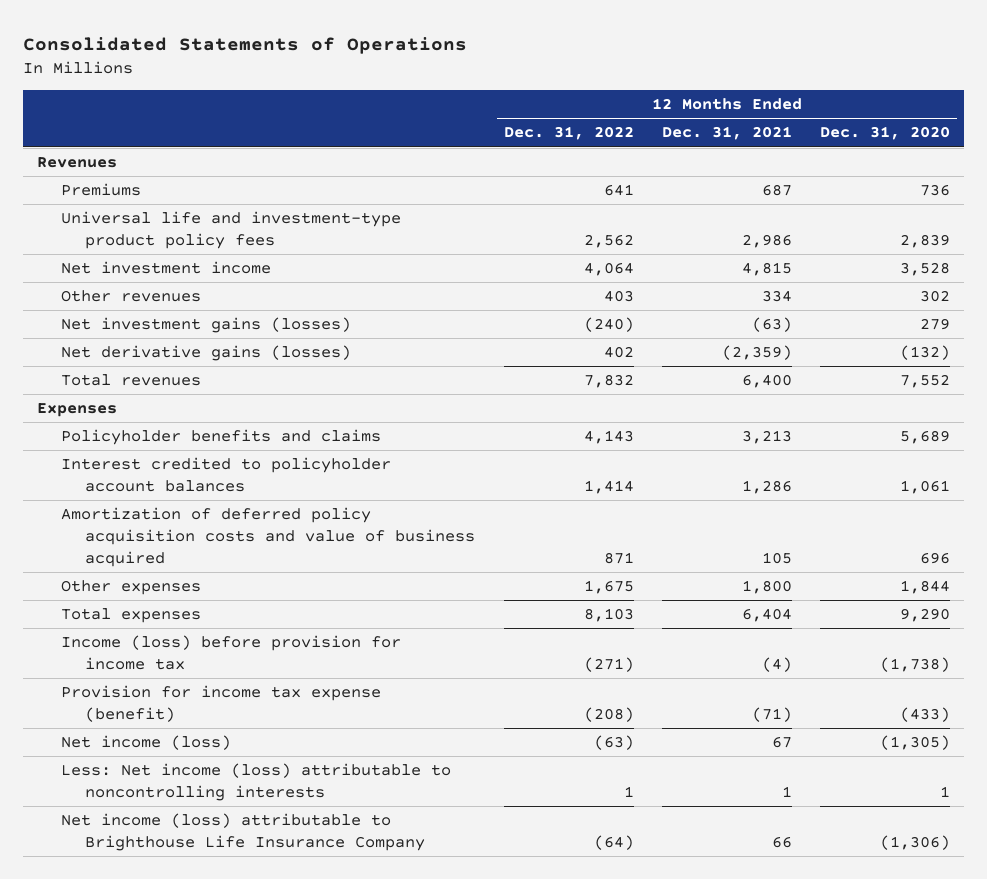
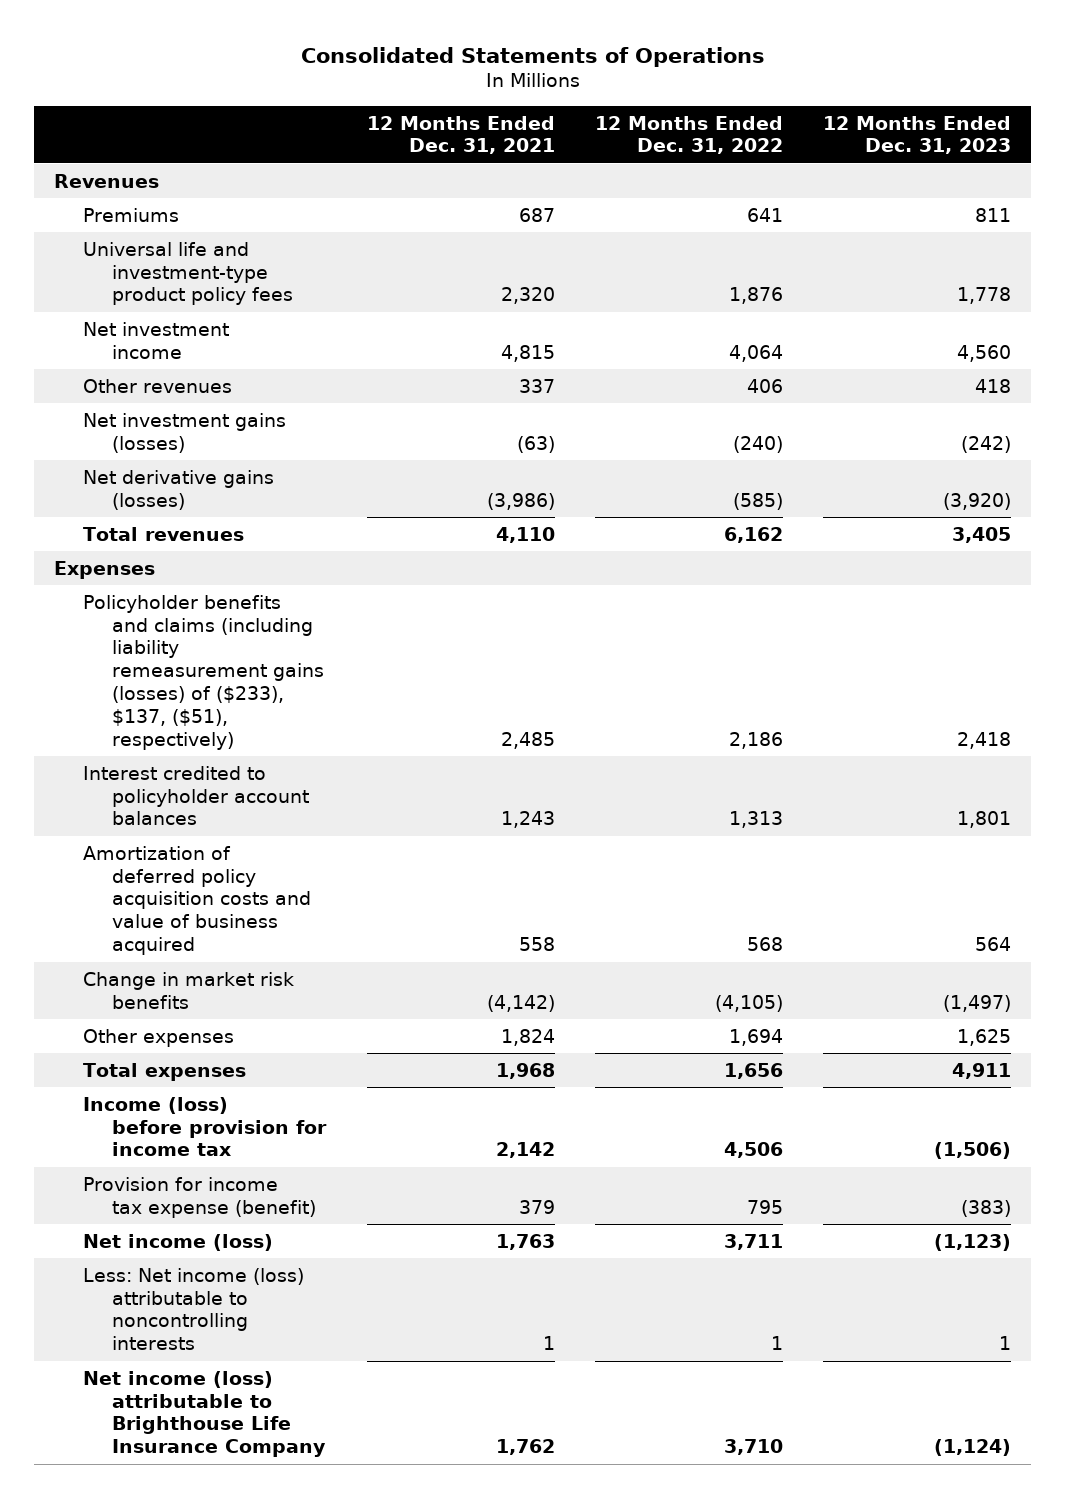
[820,126,951,141] Dec. 31, 2020 -> none
none -> [822,115,1011,155] 12 Months Ended Dec. 31, 2023
[583,234,634,249] 2,562 -> [728,287,783,305] 1,876
[741,234,792,249] 2,986 -> [500,287,555,305] 2,320
[603,290,634,303] 403 -> [746,378,783,393] 406
[761,290,792,303] 334 -> [518,378,555,393] 337
[603,346,634,359] 402 -> [732,492,783,510] (585)
[721,345,792,361] (2,359) -> [486,492,555,510] (3,986)
[583,374,634,389] 7,832 -> [723,526,783,543] 6,162
[741,374,792,389] 6,400 -> [495,526,555,543] 4,110
[61,429,382,446] Policyholder benefits and claims -> [83,594,325,750] Policyholder benefits and claims (including liability remeasurement gains (losses) of ($233), $137, ($51), respectively)
[583,430,634,445] 4,143 -> [728,731,783,749] 2,186
[741,430,792,445] 3,213 -> [500,731,555,749] 2,485
[583,480,634,495] 1,414 -> [728,811,783,829] 1,313
[741,480,792,495] 1,286 -> [500,811,555,829] 1,243
[603,551,634,564] 871 -> [746,937,783,952] 568
[761,551,792,564] 105 -> [518,937,555,952] 558
none -> [83,971,295,1009] Change in market risk benefits
[583,580,634,595] 1,675 -> [728,1028,783,1046] 1,694
[741,580,792,595] 1,800 -> [500,1028,555,1046] 1,824
[583,608,634,623] 8,103 -> [723,1062,783,1079] 1,656
[741,608,792,623] 6,404 -> [495,1062,555,1079] 1,968
[583,657,634,673] (271) -> [723,1142,783,1159] 4,506
[761,657,792,673] (4) -> [495,1142,555,1159] 2,142
[583,707,634,723] (208) -> [746,1199,783,1214] 795
[751,707,792,723] (71) -> [518,1199,555,1214] 379
[593,735,634,751] (63) -> [723,1233,783,1250] 3,711
[771,736,792,749] 67 -> [495,1233,555,1250] 1,763
[593,835,634,851] (64) -> [723,1439,783,1456] 3,710
[771,836,792,849] 66 -> [495,1439,555,1456] 1,762

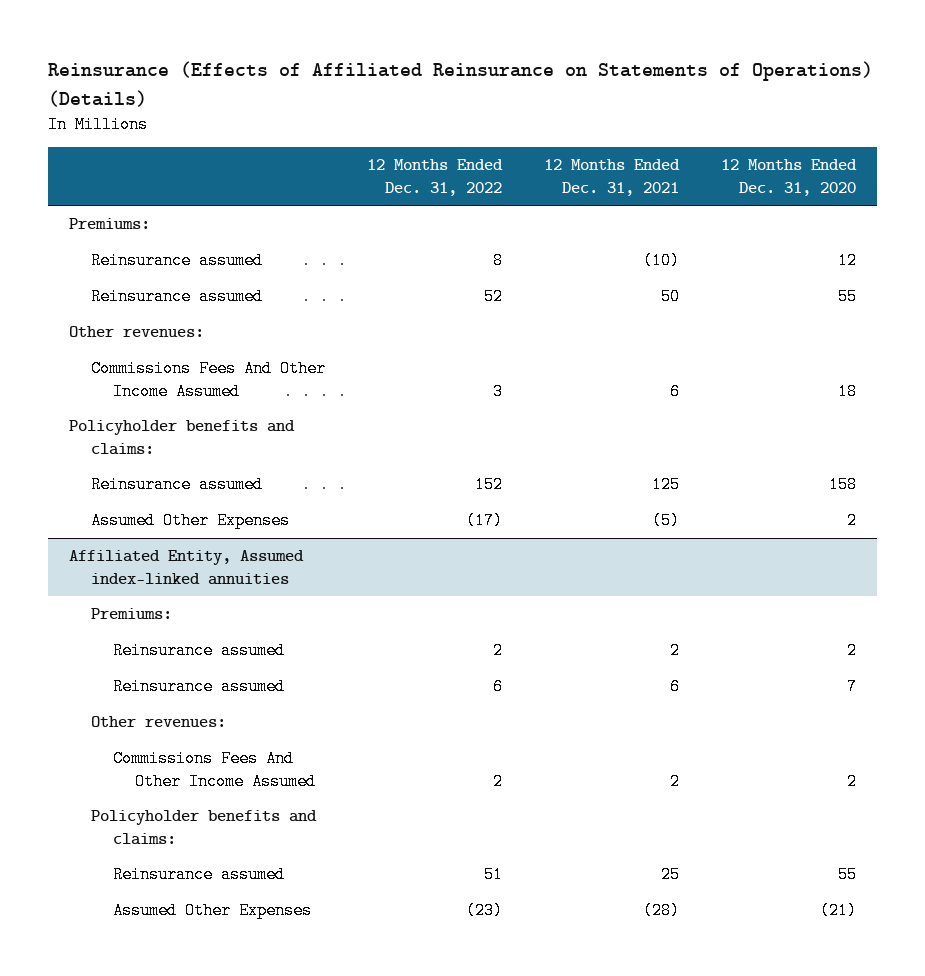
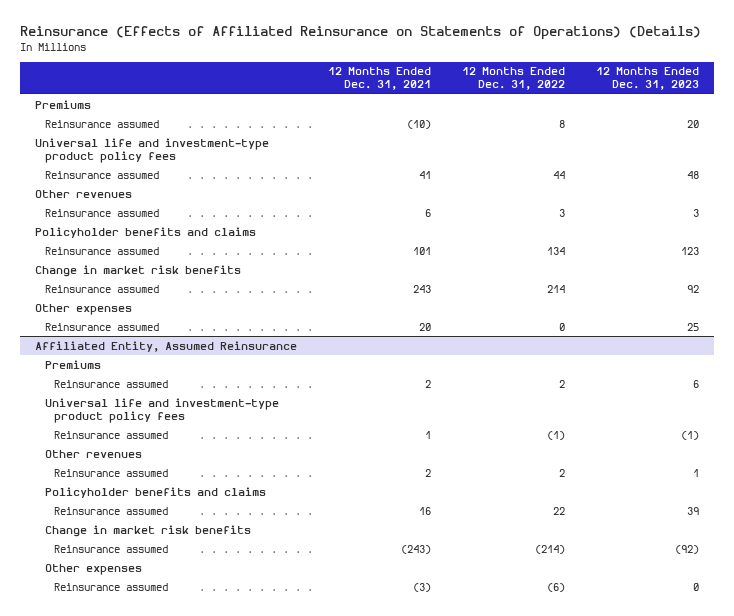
[720,159,857,196] 12 Months Ended Dec. 31, 2020 -> none
none -> [595,67,699,91] 12 Months Ended Dec. 31, 2023
[69,218,151,230] Premiums: -> [35,99,92,109] Premiums
[69,550,305,585] Affiliated Entity, Assumed index-linked annuities -> none
none -> [35,137,270,163] Universal life and investment-type product policy fees
[483,288,503,306] 52 -> [553,170,566,179] 44
[660,288,680,306] 50 -> [419,170,432,179] 41
[69,326,205,338] Other revenues: -> [35,189,133,198] Other revenues
[91,360,327,400] Commissions Fees And Other Income Assumed -> [44,208,159,217] Reinsurance assumed
[69,420,296,455] Policyholder benefits and claims: -> [35,226,257,238] Policyholder benefits and claims
[474,476,503,494] 152 -> [547,246,566,255] 134
[651,476,680,494] 125 -> [413,246,432,255] 101
none -> [35,264,242,277] Change in market risk benefits
none -> [44,284,159,293] Reinsurance assumed
none -> [35,303,133,315] Other expenses
[91,512,291,530] Assumed Other Expenses -> [44,322,159,331] Reinsurance assumed
[465,512,503,530] (17) -> [559,322,566,331] 0
[651,512,680,530] (5) -> [419,322,432,331] 20
none -> [35,340,298,352] Affiliated Entity, Assumed Reinsurance
[91,608,173,620] Premiums: -> [44,359,101,369] Premiums
none -> [44,397,279,423] Universal life and investment-type product policy fees
[492,678,503,696] 6 -> [547,430,566,440] (1)
[669,678,680,696] 6 -> [425,430,432,439] 1
[91,716,227,728] Other revenues: -> [44,449,142,458] Other revenues
[112,750,316,790] Commissions Fees And Other Income Assumed -> [54,468,169,477] Reinsurance assumed
[91,810,318,845] Policyholder benefits and claims: -> [44,486,266,498] Policyholder benefits and claims
[483,866,503,884] 51 -> [553,506,566,515] 22
[660,866,680,884] 25 -> [419,506,432,515] 16
none -> [44,524,251,537] Change in market risk benefits
none -> [54,544,169,553] Reinsurance assumed
none -> [44,563,142,575] Other expenses
[112,902,312,920] Assumed Other Expenses -> [54,582,169,591] Reinsurance assumed
[465,902,503,920] (23) -> [547,582,566,592] (6)
[642,902,680,920] (28) -> [413,582,432,592] (3)

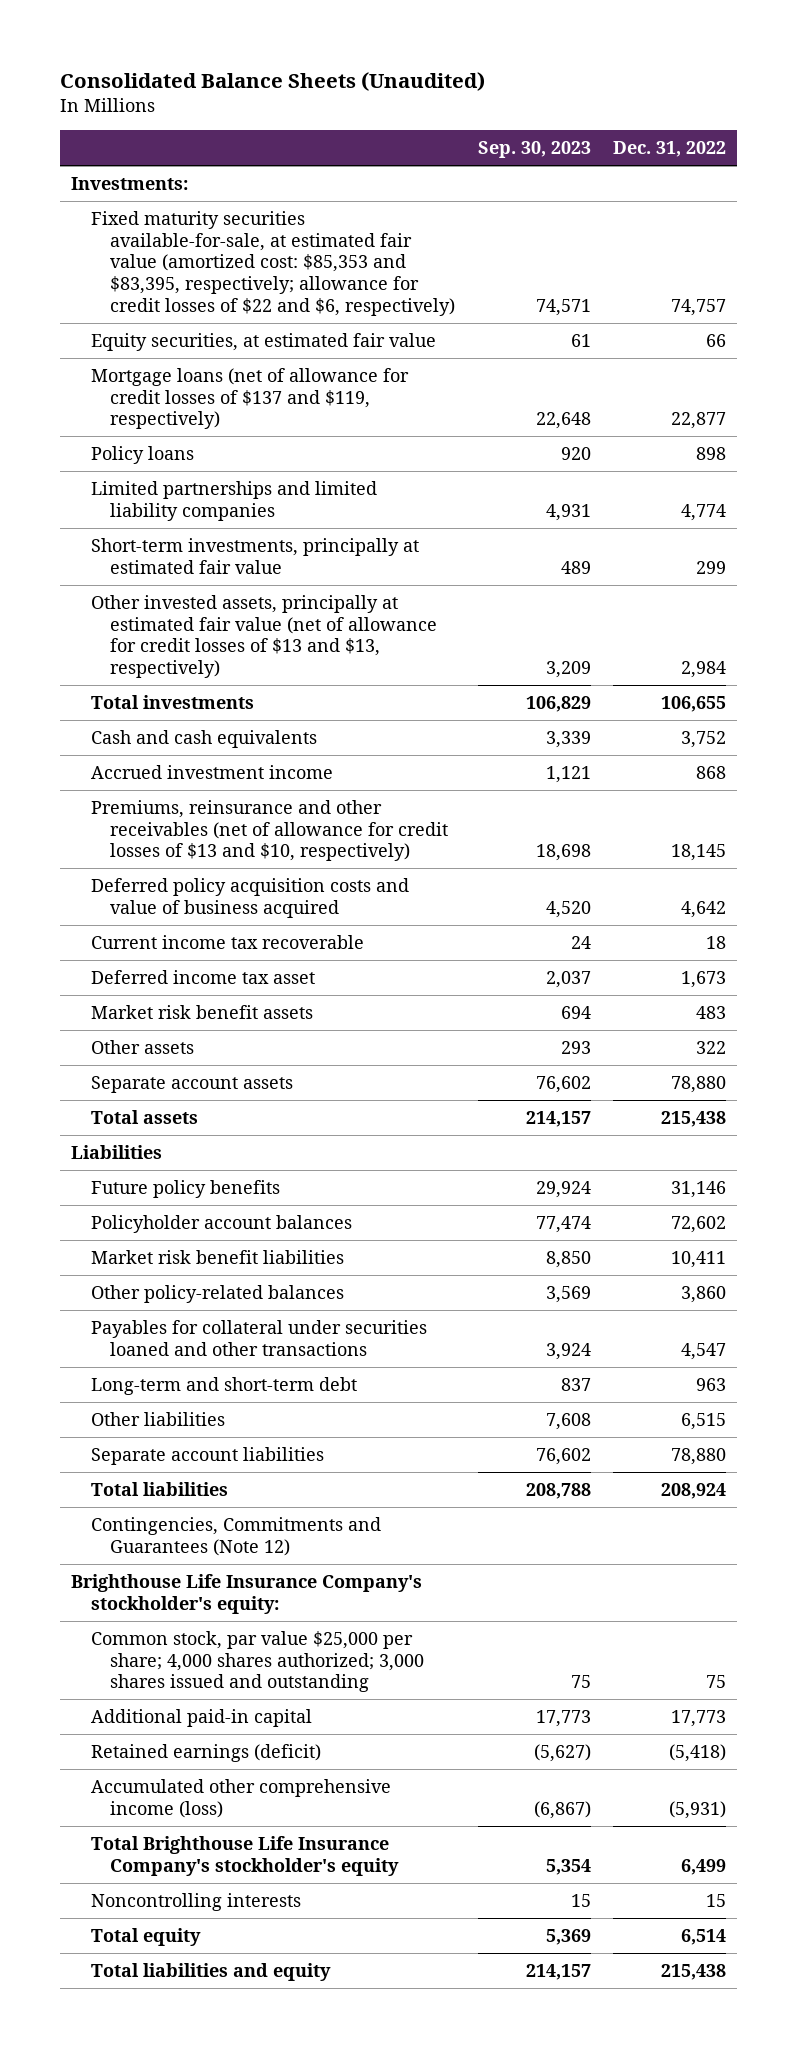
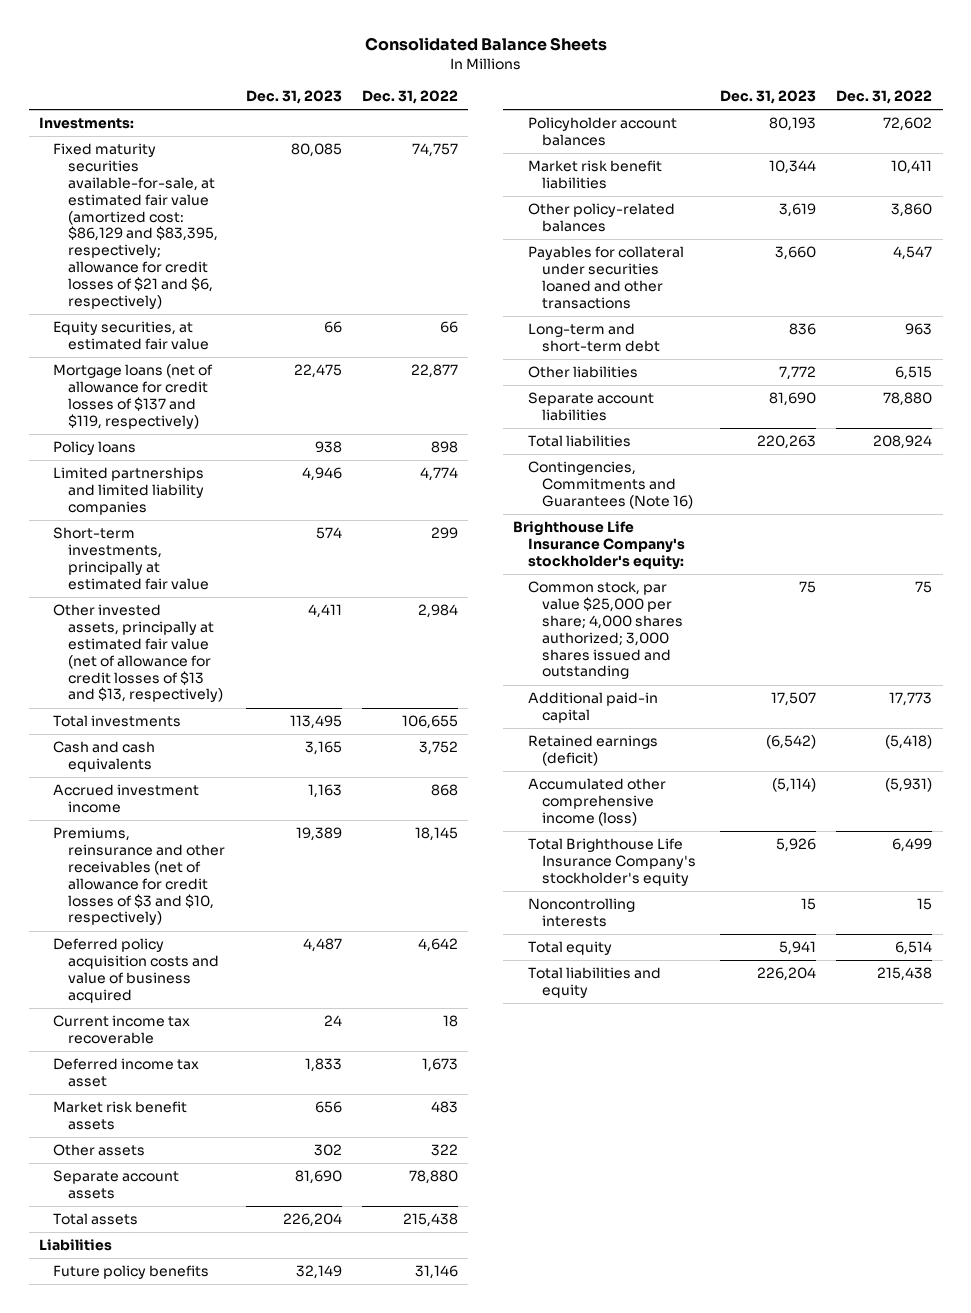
[60,72,486,92] Consolidated Balance Sheets (Unaudited) -> [364,37,607,52] Consolidated Balance Sheets
[477,141,591,159] Sep. 30, 2023 -> none
none -> [245,90,342,105] Dec. 31, 2023
[90,210,456,316] Fixed maturity securities available-for-sale, at estimated fair value (amortized cost: $85,353 and $83,395, respectively; allowance for credit losses of $22 and $6, respectively) -> [53,143,218,309] Fixed maturity securities available-for-sale, at estimated fair value (amortized cost: $86,129 and $83,395, respectively; allowance for credit losses of $21 and $6, respectively)
[90,799,449,862] Premiums, reinsurance and other receivables (net of allowance for credit losses of $13 and $10, respectively) -> [53,827,225,926] Premiums, reinsurance and other receivables (net of allowance for credit losses of $3 and $10, respectively)
[90,1516,381,1556] Contingencies, Commitments and Guarantees (Note 12) -> [527,461,694,509] Contingencies, Commitments and Guarantees (Note 16)

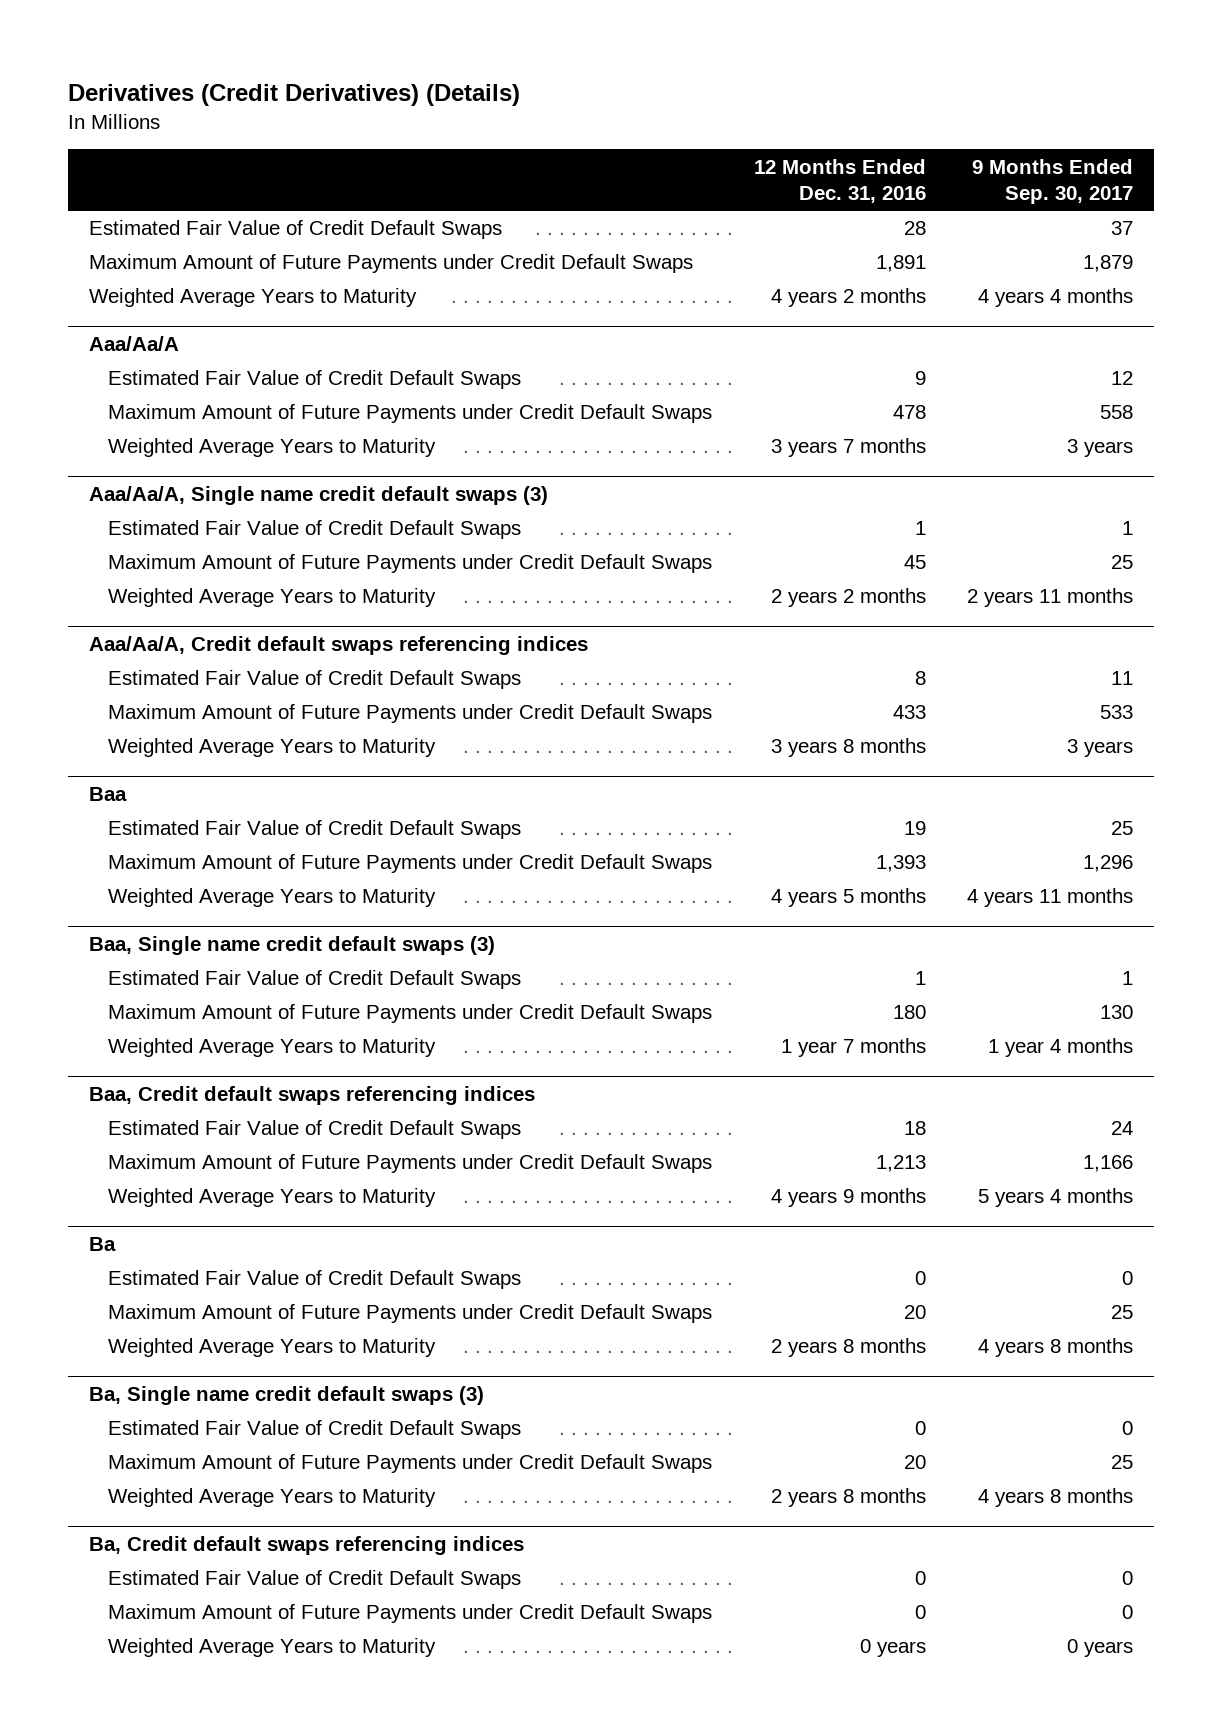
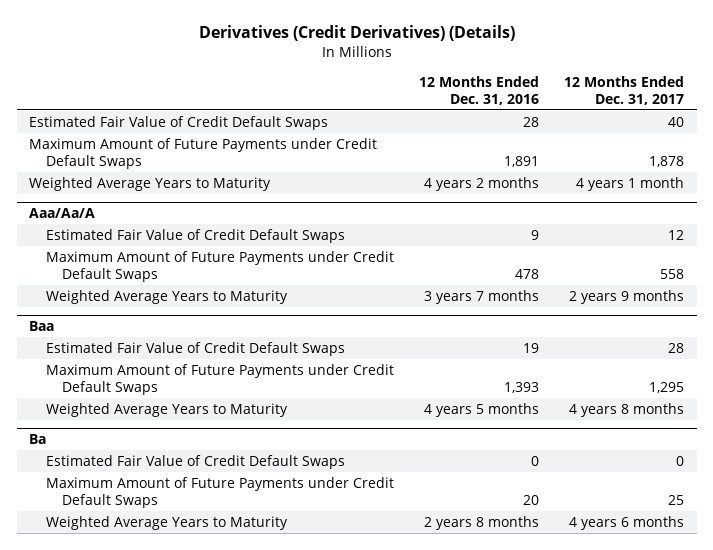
[972,158,1134,205] 9 Months Ended Sep. 30, 2017 -> none
none -> [563,76,684,106] 12 Months Ended Dec. 31, 2017
[89,485,549,505] Aaa/Aa/A, Single name credit default swaps (3) -> none
[107,520,521,540] Estimated Fair Value of Credit Default Swaps -> none
[107,554,712,574] Maximum Amount of Future Payments under Credit Default Swaps -> none
[107,588,436,608] Weighted Average Years to Maturity -> none
[89,635,589,655] Aaa/Aa/A, Credit default swaps referencing indices -> none
[107,670,521,690] Estimated Fair Value of Credit Default Swaps -> none
[107,704,712,724] Maximum Amount of Future Payments under Credit Default Swaps -> none
[107,738,436,758] Weighted Average Years to Maturity -> none
[89,935,496,955] Baa, Single name credit default swaps (3) -> none
[107,970,521,990] Estimated Fair Value of Credit Default Swaps -> none
[107,1004,712,1024] Maximum Amount of Future Payments under Credit Default Swaps -> none
[107,1038,436,1058] Weighted Average Years to Maturity -> none
[89,1085,536,1105] Baa, Credit default swaps referencing indices -> none
[107,1120,521,1140] Estimated Fair Value of Credit Default Swaps -> none
[107,1154,712,1174] Maximum Amount of Future Payments under Credit Default Swaps -> none
[107,1188,436,1208] Weighted Average Years to Maturity -> none
[89,1385,485,1405] Ba, Single name credit default swaps (3) -> none
[107,1420,521,1440] Estimated Fair Value of Credit Default Swaps -> none
[107,1454,712,1474] Maximum Amount of Future Payments under Credit Default Swaps -> none
[107,1488,436,1508] Weighted Average Years to Maturity -> none
[89,1535,525,1555] Ba, Credit default swaps referencing indices -> none
[107,1570,521,1590] Estimated Fair Value of Credit Default Swaps -> none
[107,1604,712,1624] Maximum Amount of Future Payments under Credit Default Swaps -> none
[107,1638,436,1658] Weighted Average Years to Maturity -> none

